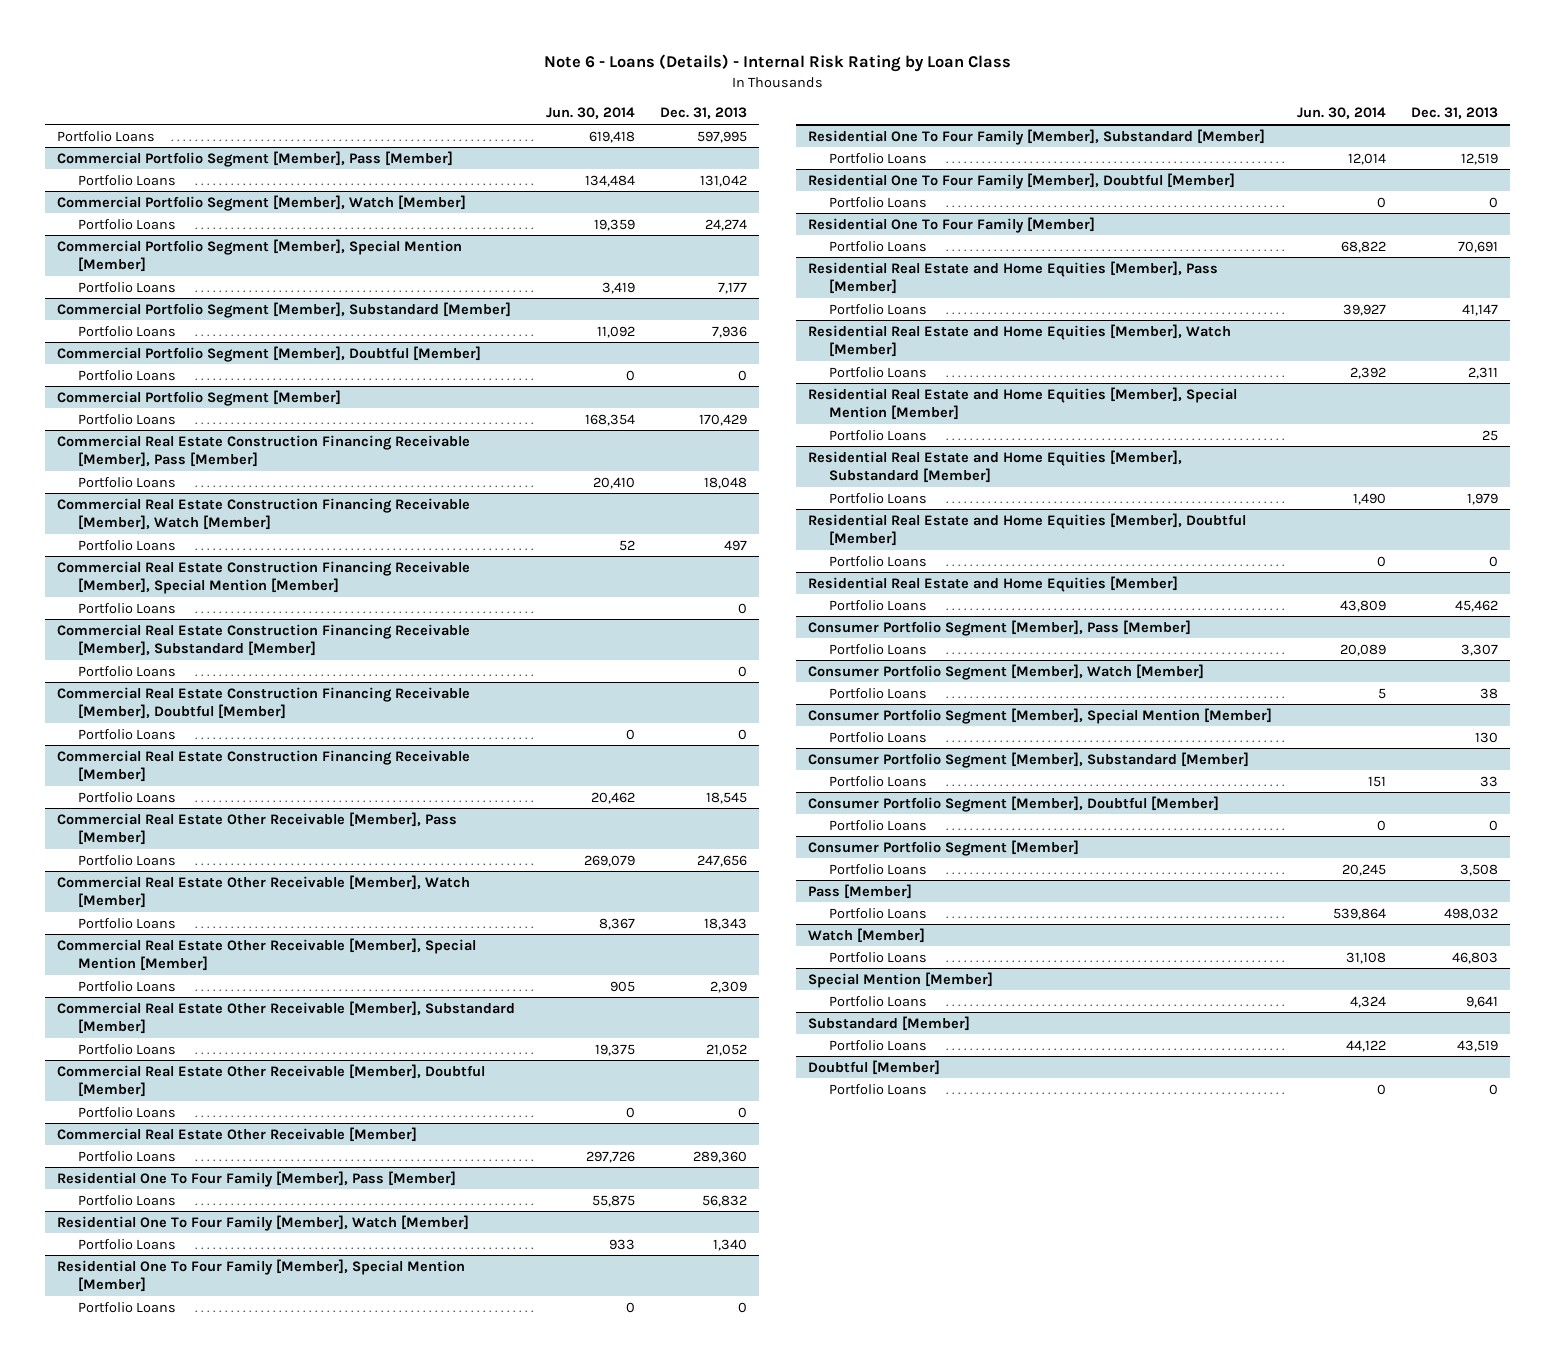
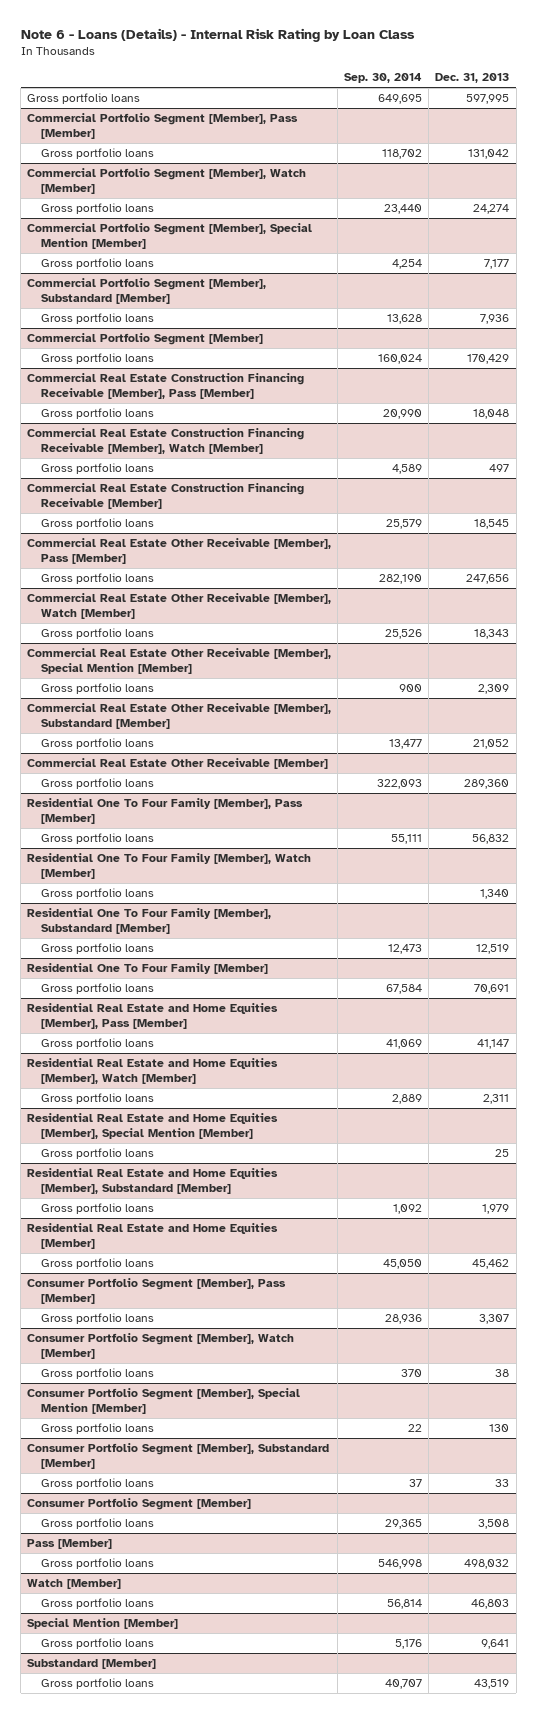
[546,107,636,120] Jun. 30, 2014 -> none
none -> [344,72,423,83] Sep. 30, 2014
[57,130,156,142] Portfolio Loans -> [27,93,141,105] Gross portfolio loans
[78,174,177,186] Portfolio Loans -> [40,148,154,160] Gross portfolio loans
[78,218,177,230] Portfolio Loans -> [40,203,154,215] Gross portfolio loans
[78,281,177,293] Portfolio Loans -> [40,258,154,270] Gross portfolio loans
[57,345,482,362] Commercial Portfolio Segment [Member], Doubtful [Member] -> none
[78,369,177,381] Portfolio Loans -> none
[78,325,177,337] Portfolio Loans -> [40,313,154,325] Gross portfolio loans
[78,413,177,425] Portfolio Loans -> [40,353,154,365] Gross portfolio loans
[78,476,177,488] Portfolio Loans -> [40,408,154,420] Gross portfolio loans
[57,560,471,595] Commercial Real Estate Construction Financing Receivable [Member], Special Mention [Member] -> none
[78,602,177,614] Portfolio Loans -> none
[57,623,471,657] Commercial Real Estate Construction Financing Receivable [Member], Substandard [Member] -> none
[78,665,177,677] Portfolio Loans -> none
[57,686,471,720] Commercial Real Estate Construction Financing Receivable [Member], Doubtful [Member] -> none
[78,728,177,740] Portfolio Loans -> none
[78,539,177,551] Portfolio Loans -> [40,463,154,475] Gross portfolio loans
[78,791,177,803] Portfolio Loans -> [40,518,154,530] Gross portfolio loans
[78,854,177,866] Portfolio Loans -> [40,573,154,585] Gross portfolio loans
[78,917,177,929] Portfolio Loans -> [40,628,154,640] Gross portfolio loans
[78,980,177,992] Portfolio Loans -> [40,683,154,695] Gross portfolio loans
[57,1063,486,1098] Commercial Real Estate Other Receivable [Member], Doubtful [Member] -> none
[78,1106,177,1118] Portfolio Loans -> none
[78,1043,177,1055] Portfolio Loans -> [40,738,154,750] Gross portfolio loans
[78,1150,177,1162] Portfolio Loans -> [40,778,154,790] Gross portfolio loans
[78,1194,177,1206] Portfolio Loans -> [40,833,154,845] Gross portfolio loans
[57,1258,466,1293] Residential One To Four Family [Member], Special Mention [Member] -> none
[78,1301,177,1313] Portfolio Loans -> none
[78,1238,177,1250] Portfolio Loans -> [40,888,154,900] Gross portfolio loans
[808,172,1236,189] Residential One To Four Family [Member], Doubtful [Member] -> none
[829,196,928,208] Portfolio Loans -> none
[829,152,928,164] Portfolio Loans -> [40,943,154,955] Gross portfolio loans
[829,240,928,252] Portfolio Loans -> [40,983,154,995] Gross portfolio loans
[829,303,928,315] Portfolio Loans -> [40,1038,154,1050] Gross portfolio loans
[829,366,928,378] Portfolio Loans -> [40,1093,154,1105] Gross portfolio loans
[829,429,928,441] Portfolio Loans -> [40,1148,154,1160] Gross portfolio loans
[808,512,1247,547] Residential Real Estate and Home Equities [Member], Doubtful [Member] -> none
[829,555,928,567] Portfolio Loans -> none
[829,492,928,504] Portfolio Loans -> [40,1203,154,1215] Gross portfolio loans
[829,599,928,611] Portfolio Loans -> [40,1258,154,1270] Gross portfolio loans
[829,643,928,655] Portfolio Loans -> [40,1313,154,1325] Gross portfolio loans
[829,687,928,699] Portfolio Loans -> [40,1368,154,1380] Gross portfolio loans
[829,731,928,743] Portfolio Loans -> [40,1423,154,1435] Gross portfolio loans
[808,795,1220,812] Consumer Portfolio Segment [Member], Doubtful [Member] -> none
[829,819,928,831] Portfolio Loans -> none
[829,775,928,787] Portfolio Loans -> [40,1478,154,1490] Gross portfolio loans
[829,863,928,875] Portfolio Loans -> [40,1518,154,1530] Gross portfolio loans
[829,907,928,919] Portfolio Loans -> [40,1558,154,1570] Gross portfolio loans
[829,951,928,963] Portfolio Loans -> [40,1598,154,1610] Gross portfolio loans
[829,995,928,1007] Portfolio Loans -> [40,1638,154,1650] Gross portfolio loans
[808,1059,941,1075] Doubtful [Member] -> none
[829,1083,928,1095] Portfolio Loans -> none
[829,1039,928,1051] Portfolio Loans -> [40,1678,154,1690] Gross portfolio loans

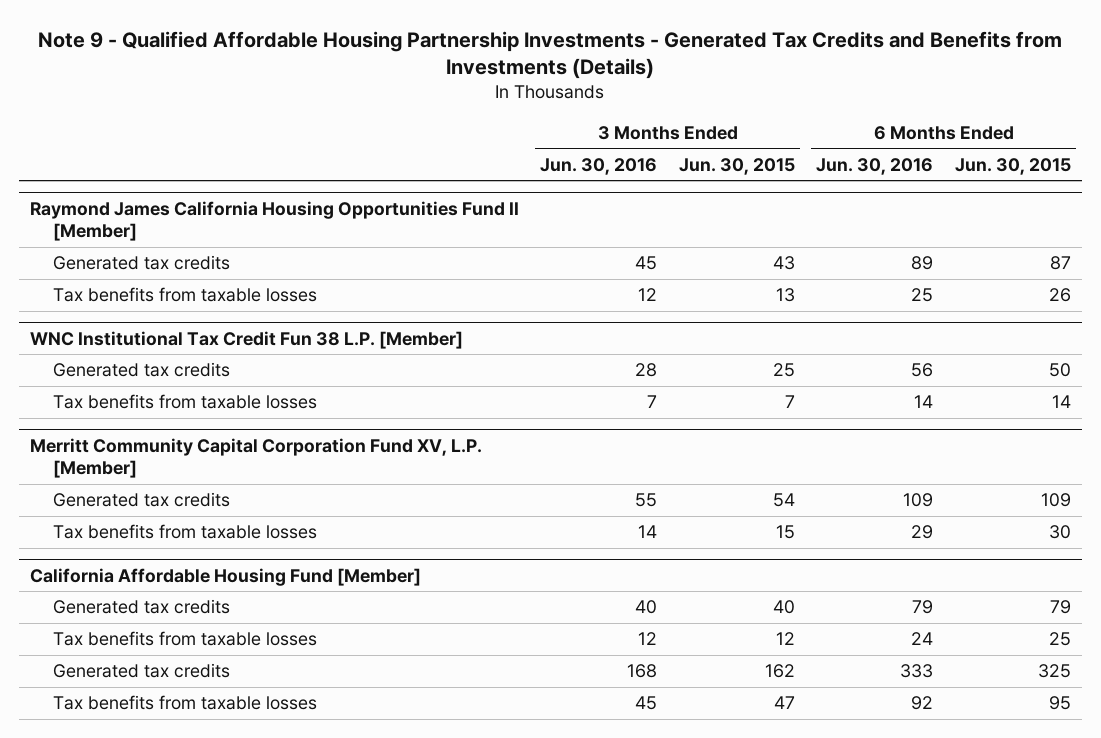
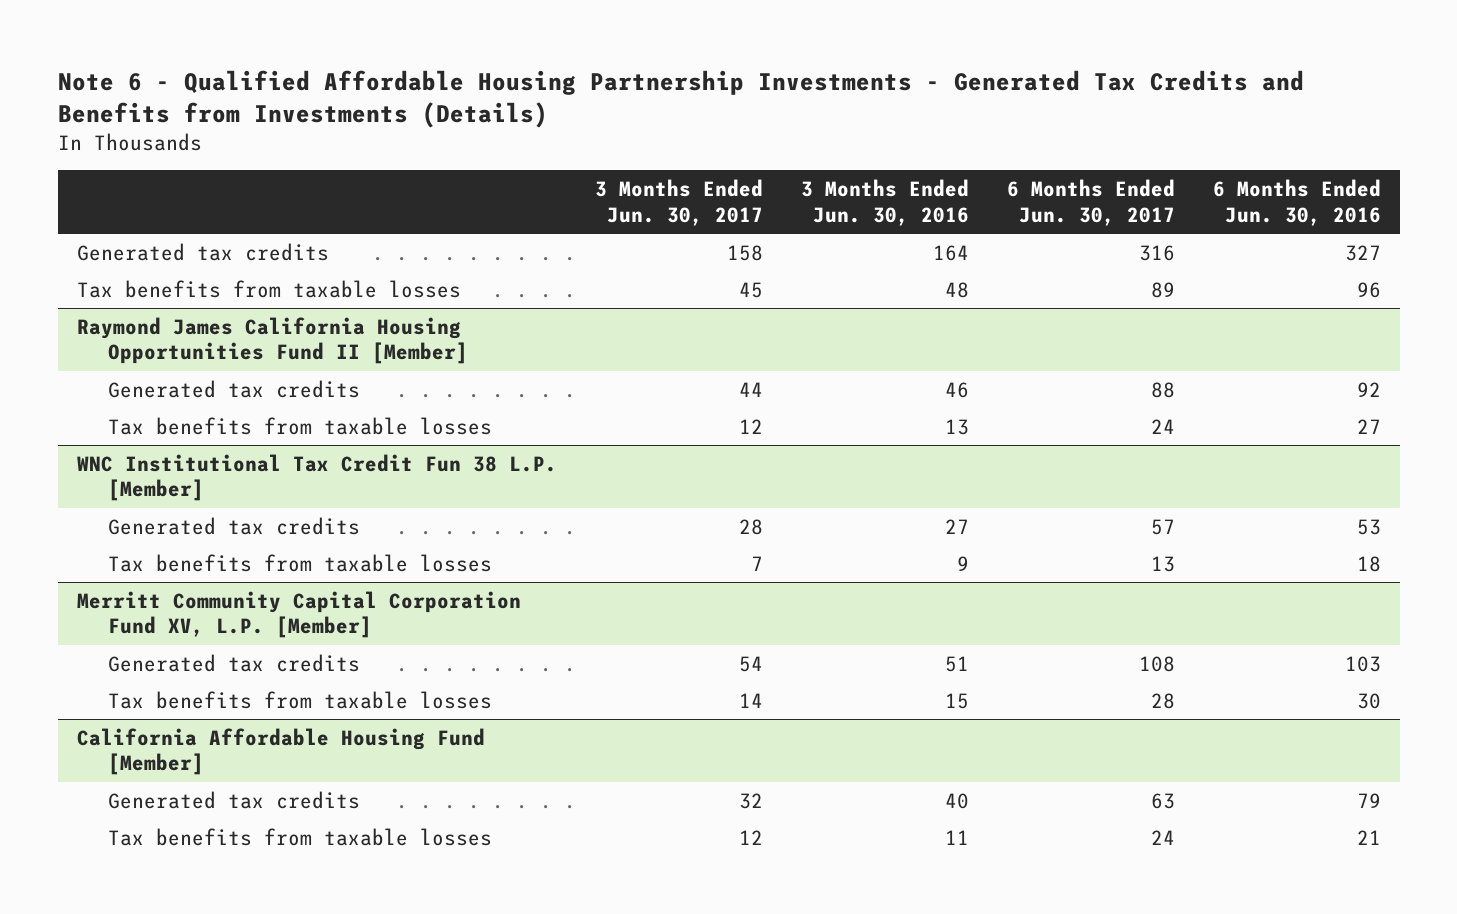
[38,30,1063,80] Note 9 - Qualified Affordable Housing Partnership Investments - Generated Tax Credits and Benefits from Investments (Details) -> [57,69,1304,128] Note 6 - Qualified Affordable Housing Partnership Investments - Generated Tax Credits and Benefits from Investments (Details)
[678,157,795,175] Jun. 30, 2015 -> none
[954,157,1071,175] Jun. 30, 2015 -> none
none -> [594,179,763,226] 3 Months Ended Jun. 30, 2017
none -> [1006,179,1175,226] 6 Months Ended Jun. 30, 2017
none -> [76,242,329,261] Generated tax credits
none -> [76,279,461,298] Tax benefits from taxable losses
[635,256,658,271] 45 -> [944,381,969,398] 46
[911,256,934,271] 89 -> [1356,381,1381,397] 92
[638,288,658,302] 12 -> [944,418,969,435] 13
[911,288,934,303] 25 -> [1356,418,1381,434] 27
[635,363,658,378] 28 -> [944,518,969,534] 27
[911,363,934,378] 56 -> [1356,518,1381,535] 53
[647,395,658,409] 7 -> [956,555,969,571] 9
[914,395,934,409] 14 -> [1356,555,1381,572] 18
[635,493,658,508] 55 -> [944,655,969,672] 51
[903,493,934,508] 109 -> [1344,655,1381,672] 103
[638,525,658,539] 14 -> [944,692,969,709] 15
[911,525,934,540] 29 -> [1356,692,1381,709] 30
[53,663,231,679] Generated tax credits -> none
[53,695,318,711] Tax benefits from taxable losses -> none
[638,632,658,646] 12 -> [944,829,969,845] 11
[911,632,934,646] 24 -> [1356,829,1381,845] 21

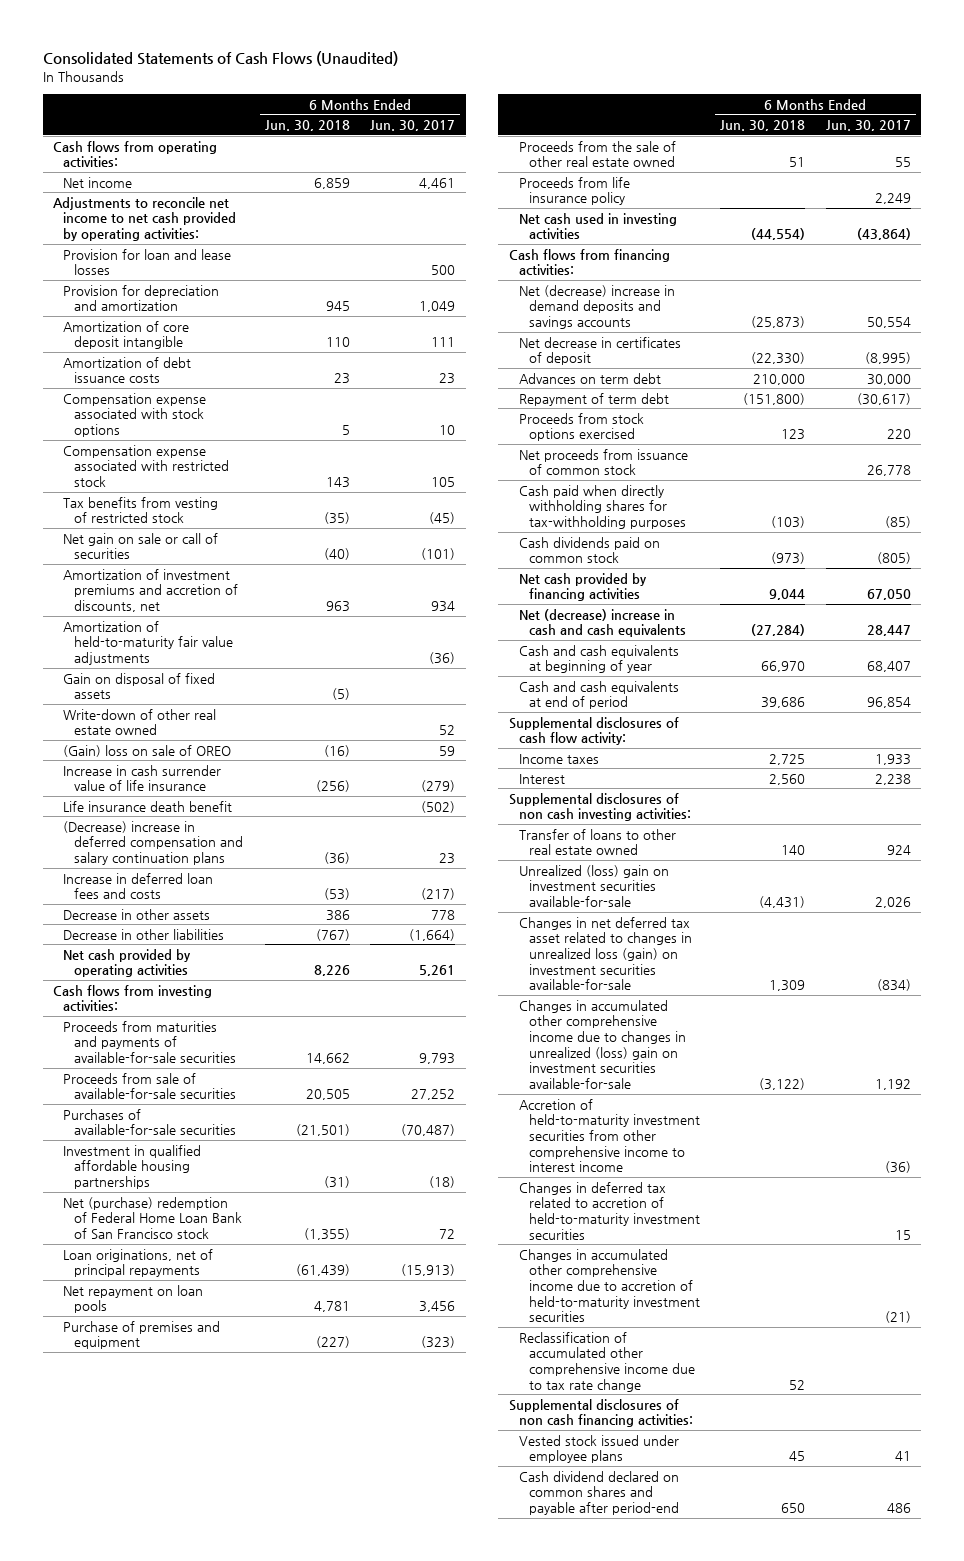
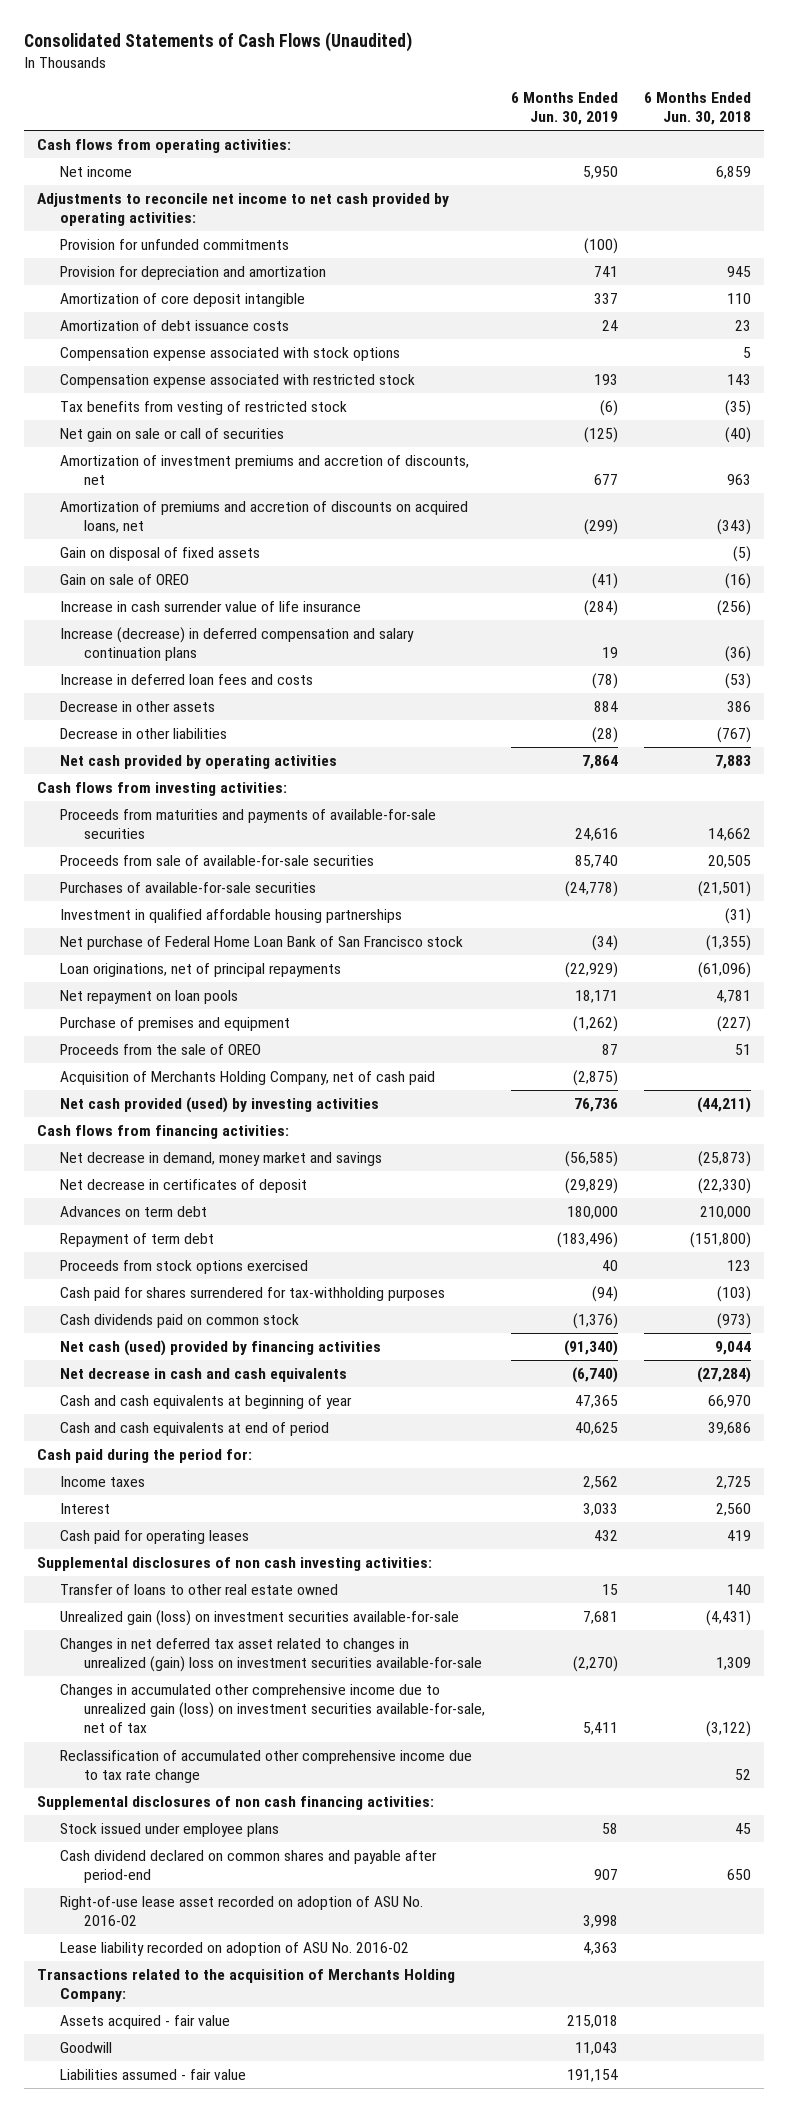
[370,120,456,132] Jun. 30, 2017 -> none
none -> [510,91,618,125] 6 Months Ended Jun. 30, 2019
[63,248,232,276] Provision for loan and lease losses -> none
none -> [60,239,290,251] Provision for unfunded commitments
[63,620,233,666] Amortization of held-to-maturity fair value adjustments -> none
none -> [60,501,469,534] Amortization of premiums and accretion of discounts on acquired loans, net
[63,708,217,736] Write-down of other real estate owned -> none
[63,744,232,757] (Gain) loss on sale of OREO -> [60,574,190,586] Gain on sale of OREO
[63,800,233,812] Life insurance death benefit -> none
[63,820,243,866] (Decrease) increase in deferred compensation and salary continuation plans -> [60,627,415,662] Increase (decrease) in deferred compensation and salary continuation plans
[313,965,350,977] 8,226 -> [714,755,751,770] 7,883
[63,1196,242,1240] Net (purchase) redemption of Federal Home Loan Bank of San Francisco stock -> [60,936,464,951] Net purchase of Federal Home Loan Bank of San Francisco stock
[295,1264,350,1277] (61,439) -> [697,962,751,979] (61,096)
[518,176,630,206] Proceeds from life insurance policy -> none
[518,140,676,168] Proceeds from the sale of other real estate owned -> [60,1044,262,1056] Proceeds from the sale of OREO
none -> [60,1071,436,1086] Acquisition of Merchants Holding Company, net of cash paid
[518,212,677,240] Net cash used in investing activities -> [60,1097,380,1114] Net cash provided (used) by investing activities
[751,228,806,241] (44,554) -> [696,1097,751,1114] (44,211)
[518,284,675,330] Net (decrease) increase in demand deposits and savings accounts -> [60,1152,383,1167] Net decrease in demand, money market and savings
[518,448,688,476] Net proceeds from issuance of common stock -> none
[518,484,686,530] Cash paid when directly withholding shares for tax-withholding purposes -> [60,1287,446,1302] Cash paid for shares surrendered for tax-withholding purposes
[518,572,647,602] Net cash provided by financing activities -> [60,1340,382,1357] Net cash (used) provided by financing activities
[518,608,686,638] Net (decrease) increase in cash and cash equivalents -> [60,1368,348,1383] Net decrease in cash and cash equivalents
[508,716,679,746] Supplemental disclosures of cash flow activity: -> none
none -> [36,1449,252,1464] Cash paid during the period for:
none -> [60,1530,250,1545] Cash paid for operating leases
[518,1098,700,1173] Accretion of held-to-maturity investment securities from other comprehensive income to interest income -> none
[518,1181,700,1240] Changes in deferred tax related to accretion of held-to-maturity investment securities -> none
[518,1248,700,1323] Changes in accumulated other comprehensive income due to accretion of held-to-maturity investment securities -> none
[518,864,669,908] Unrealized (loss) gain on investment securities available-for-sale -> [60,1610,460,1627] Unrealized gain (loss) on investment securities available-for-sale
[518,916,692,991] Changes in net deferred tax asset related to changes in unrealized loss (gain) on investment securities available-for-sale -> [60,1638,482,1673] Changes in net deferred tax asset related to changes in unrealized (gain) loss on investment securities available-for-sale
[518,999,686,1090] Changes in accumulated other comprehensive income due to changes in unrealized (loss) gain on investment securities available-for-sale -> [60,1684,485,1734] Changes in accumulated other comprehensive income due to unrealized gain (loss) on investment securities available-for-sale, net of tax
[518,1434,679,1464] Vested stock issued under employee plans -> [60,1823,280,1838] Stock issued under employee plans
none -> [60,1896,424,1927] Right-of-use lease asset recorded on adoption of ASU No. 2016-02
none -> [60,1942,410,1957] Lease liability recorded on adoption of ASU No. 2016-02
none -> [36,1969,455,2003] Transactions related to the acquisition of Merchants Holding Company:
none -> [60,2015,231,2030] Assets acquired - fair value
none -> [60,2042,113,2054] Goodwill
none -> [60,2069,247,2081] Liabilities assumed - fair value

